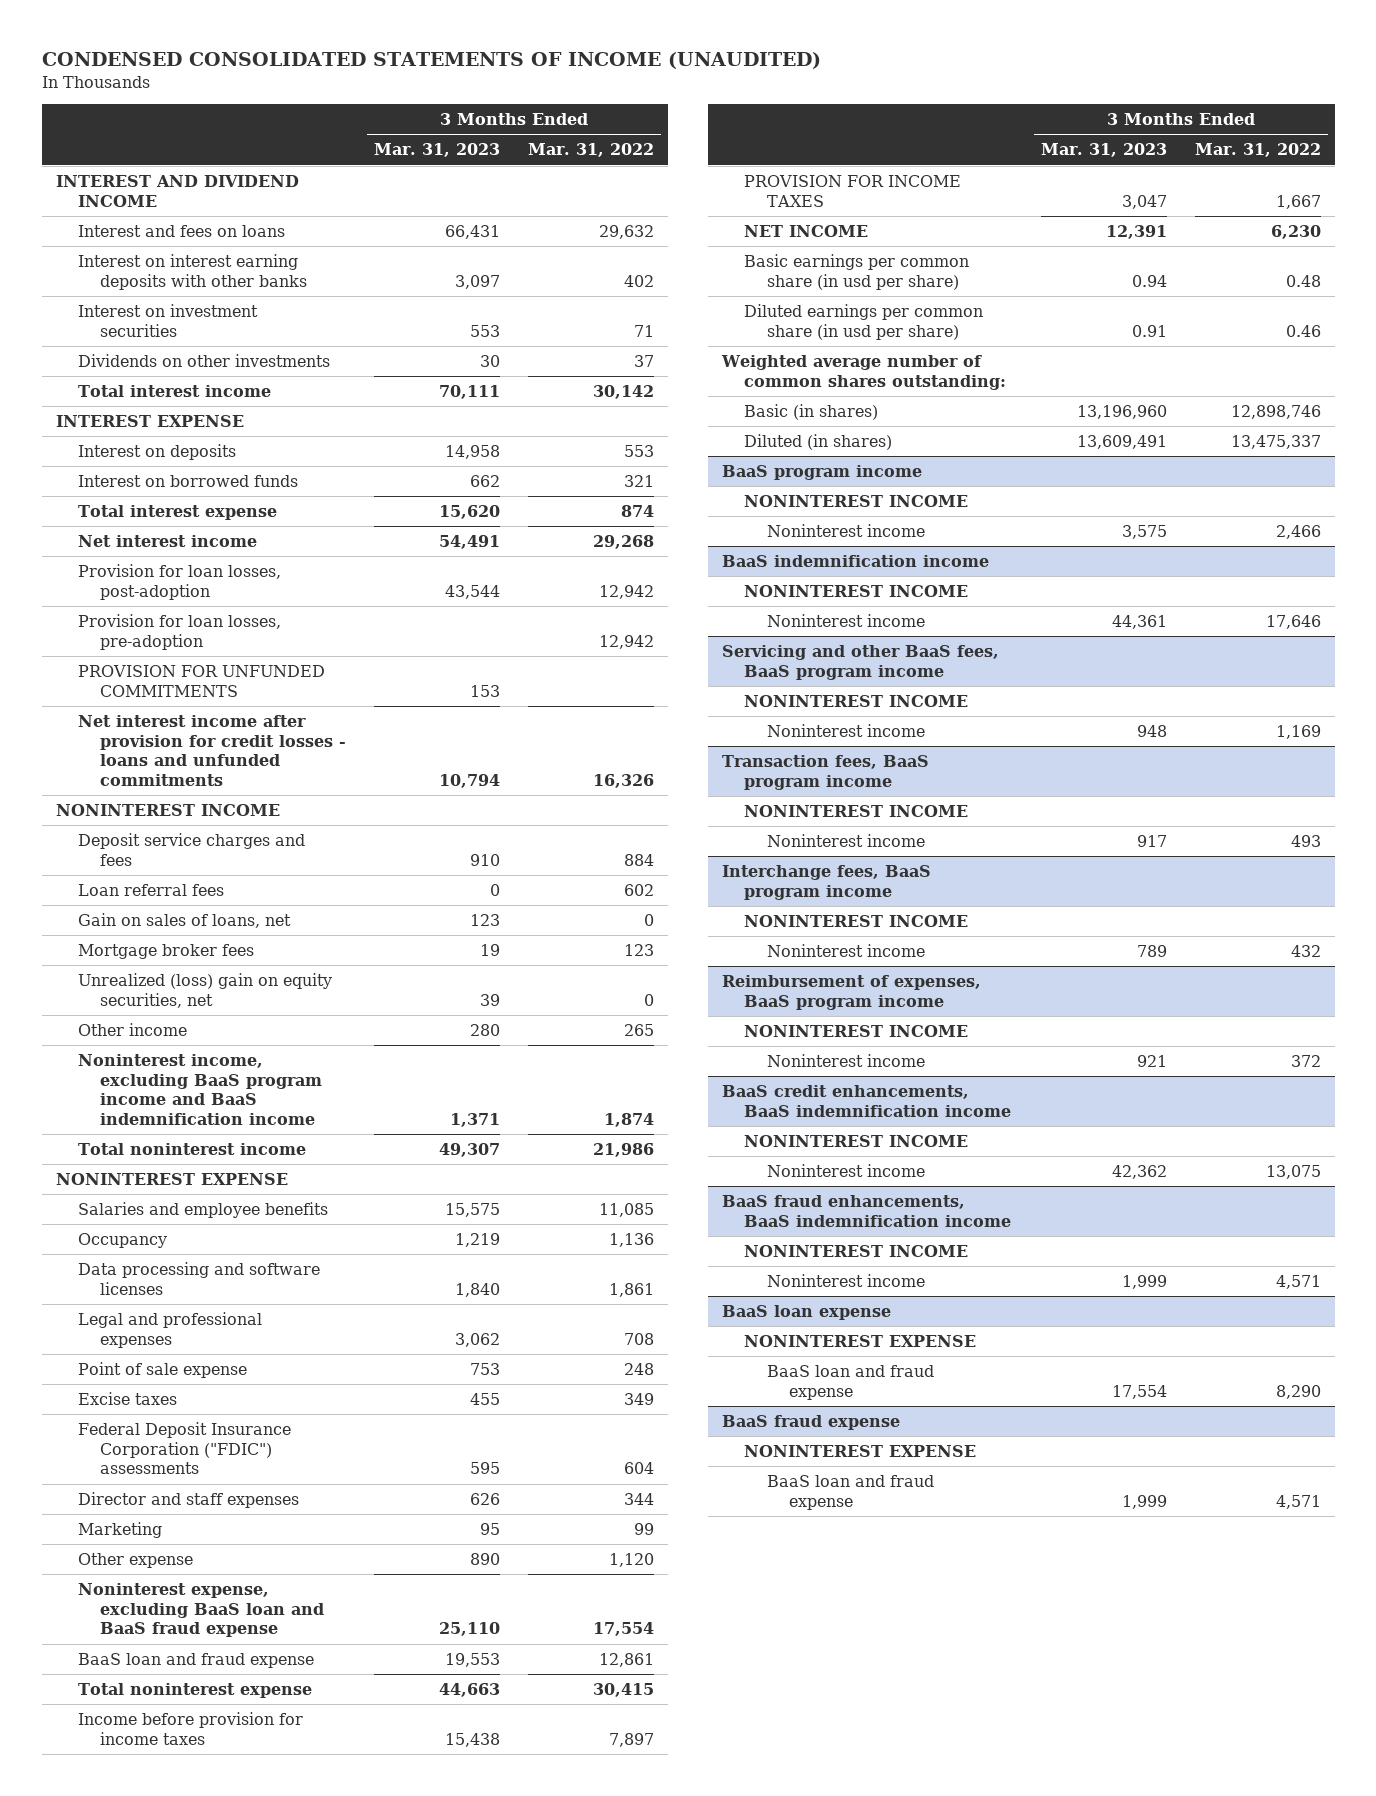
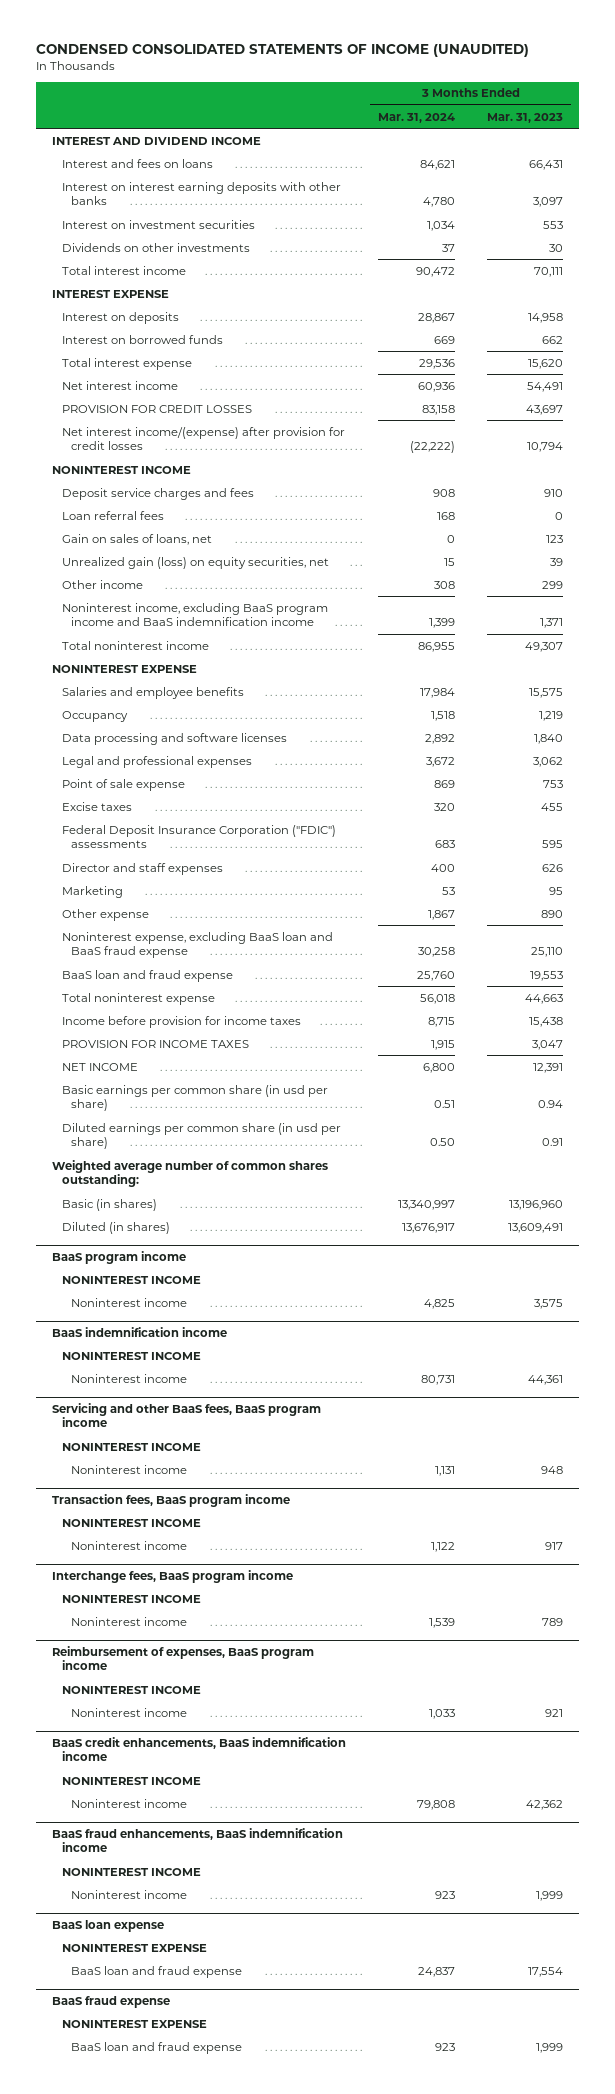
[528,143,655,158] Mar. 31, 2022 -> none
none -> [378,112,456,123] Mar. 31, 2024
[77,563,281,600] Provision for loan losses, post-adoption -> none
[77,613,281,650] Provision for loan losses, pre-adoption -> none
[77,664,325,697] PROVISION FOR UNFUNDED COMMITMENTS -> none
none -> [61,404,252,413] PROVISION FOR CREDIT LOSSES
[77,714,347,787] Net interest income after provision for credit losses - loans and unfunded commitments -> [61,426,345,451] Net interest income/(expense) after provision for credit losses
[77,943,254,959] Mortgage broker fees -> none
[77,972,332,1008] Unrealized (loss) gain on equity securities, net -> [61,556,329,569] Unrealized gain (loss) on equity securities, net
[470,1023,501,1036] 280 -> [542,580,564,589] 299

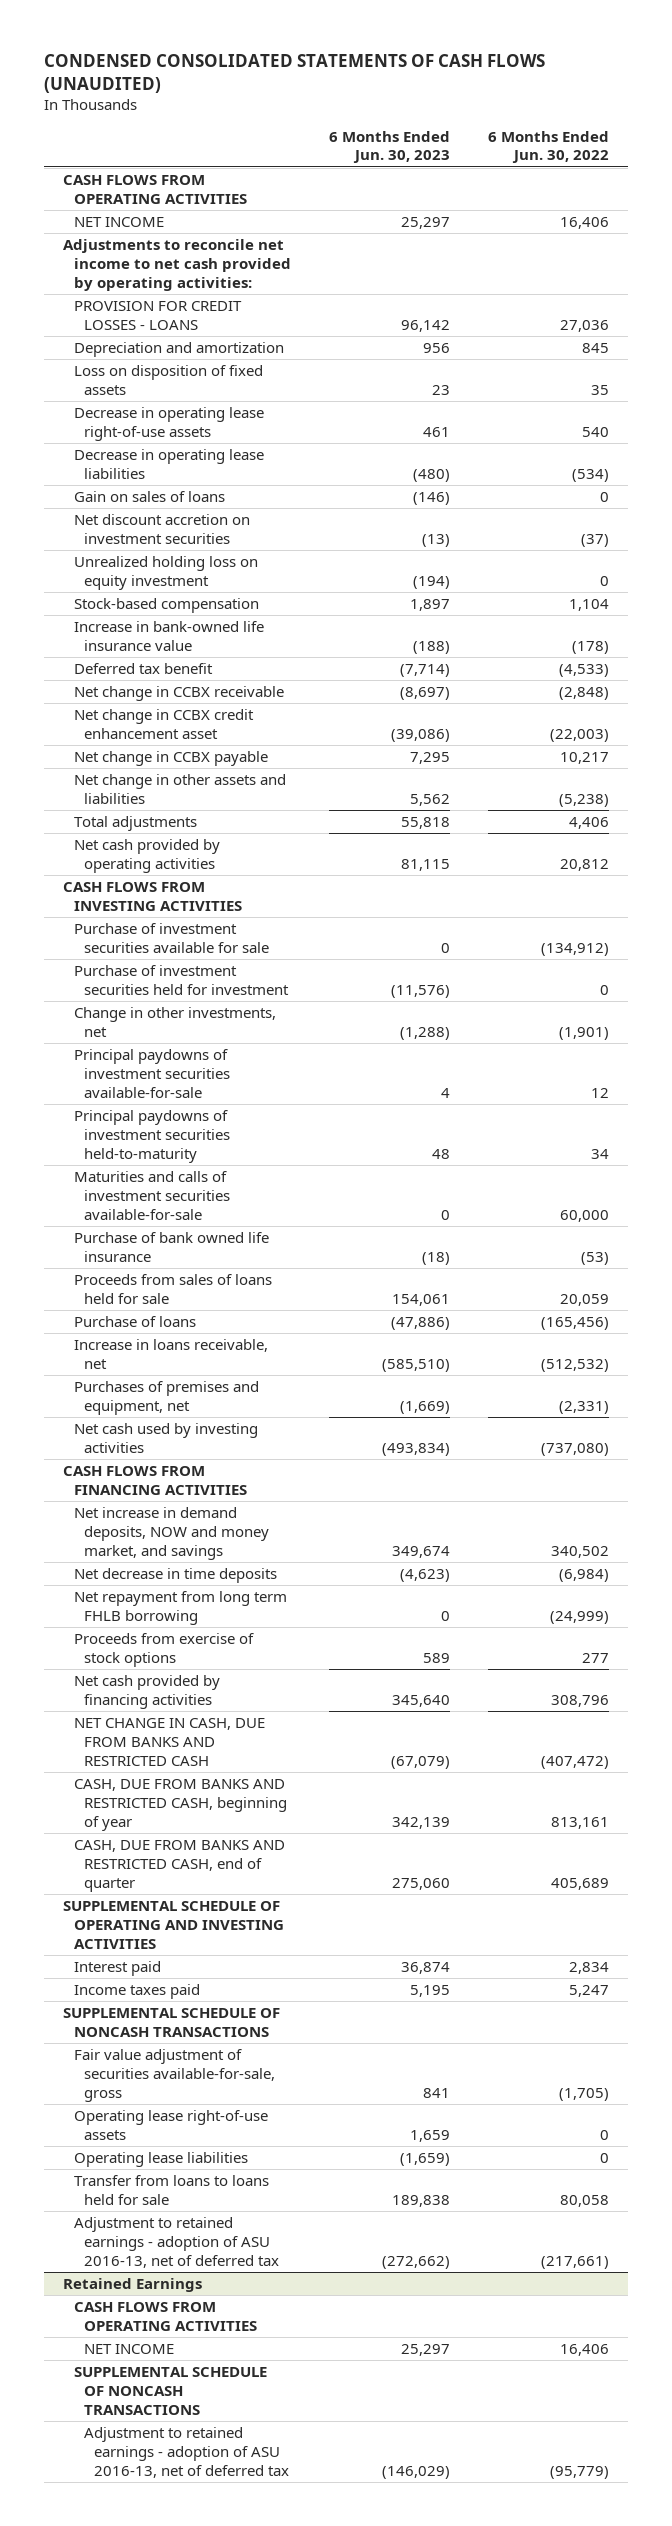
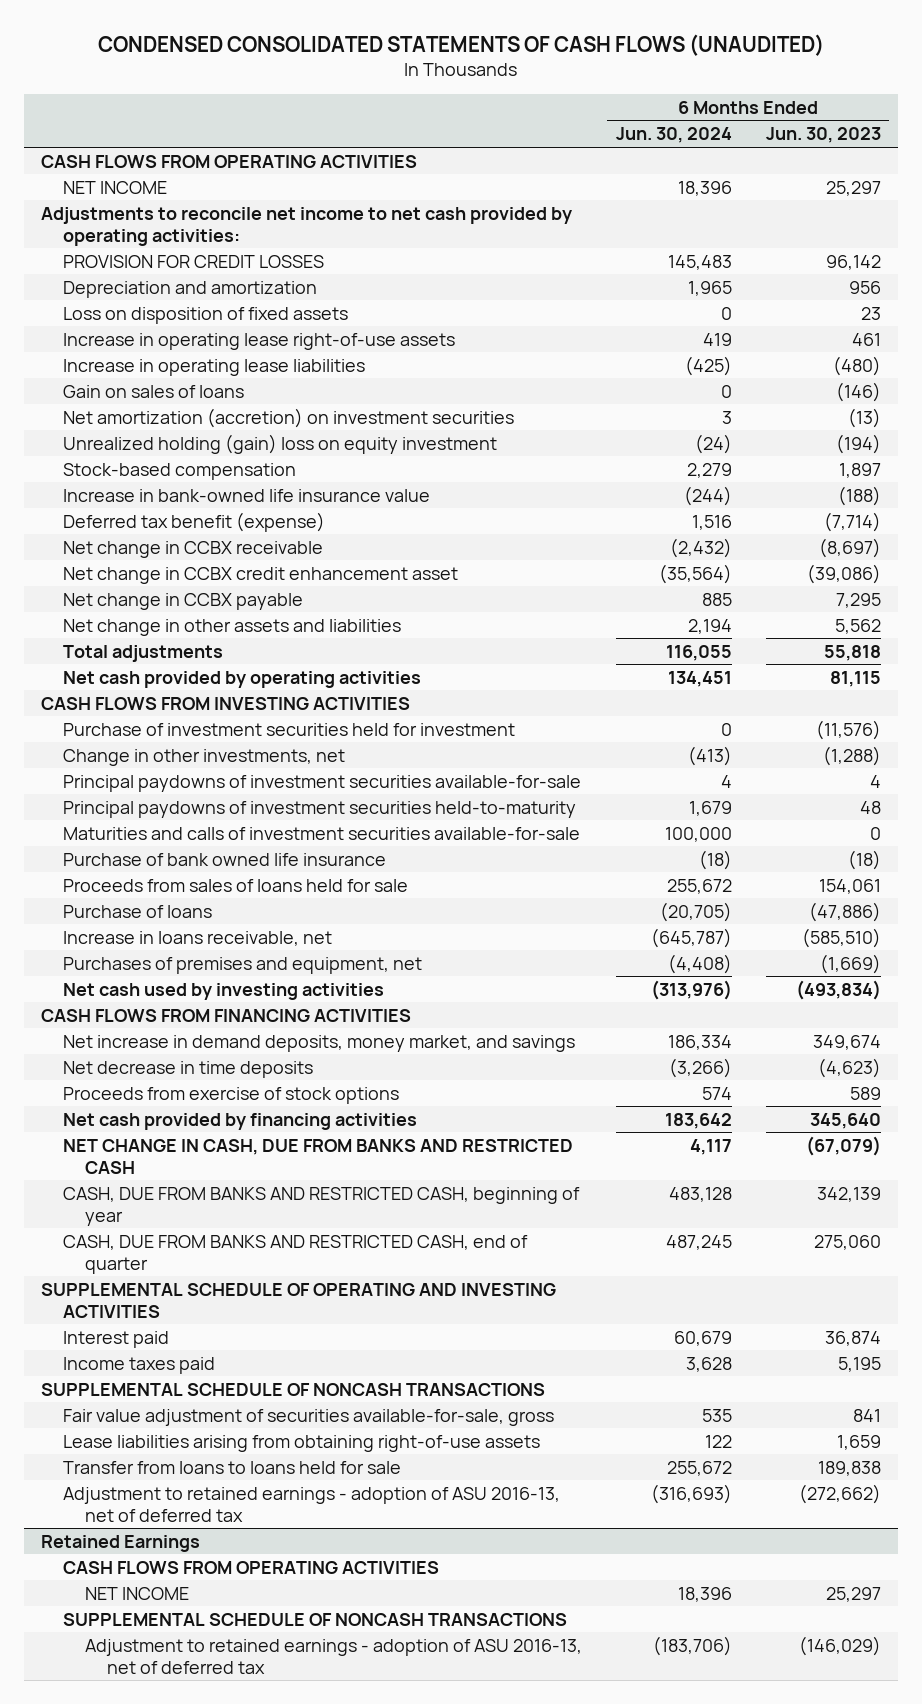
[487,130,609,164] 6 Months Ended Jun. 30, 2022 -> none
none -> [615,127,732,144] Jun. 30, 2024
[73,301,242,330] PROVISION FOR CREDIT LOSSES - LOANS -> [62,254,324,268] PROVISION FOR CREDIT LOSSES
[73,407,264,441] Decrease in operating lease right-of-use assets -> [62,332,455,350] Increase in operating lease right-of-use assets
[73,449,264,479] Decrease in operating lease liabilities -> [62,358,365,376] Increase in operating lease liabilities
[73,514,250,544] Net discount accretion on investment securities -> [62,407,514,428] Net amortization (accretion) on investment securities
[73,556,258,590] Unrealized holding loss on equity investment -> [62,433,497,454] Unrealized holding (gain) loss on equity investment
[73,663,213,675] Deferred tax benefit -> [62,511,325,532] Deferred tax benefit (expense)
[73,923,269,953] Purchase of investment securities available for sale -> none
[73,1507,269,1560] Net increase in demand deposits, NOW and money market, and savings -> [62,1034,575,1052] Net increase in demand deposits, money market, and savings
[73,1591,287,1625] Net repayment from long term FHLB borrowing -> none
[73,2110,268,2140] Operating lease right-of-use assets -> none
[73,2152,248,2168] Operating lease liabilities -> [62,1434,540,1452] Lease liabilities arising from obtaining right-of-use assets
[399,2153,450,2167] (1,659) -> [836,1434,881,1450] 1,659

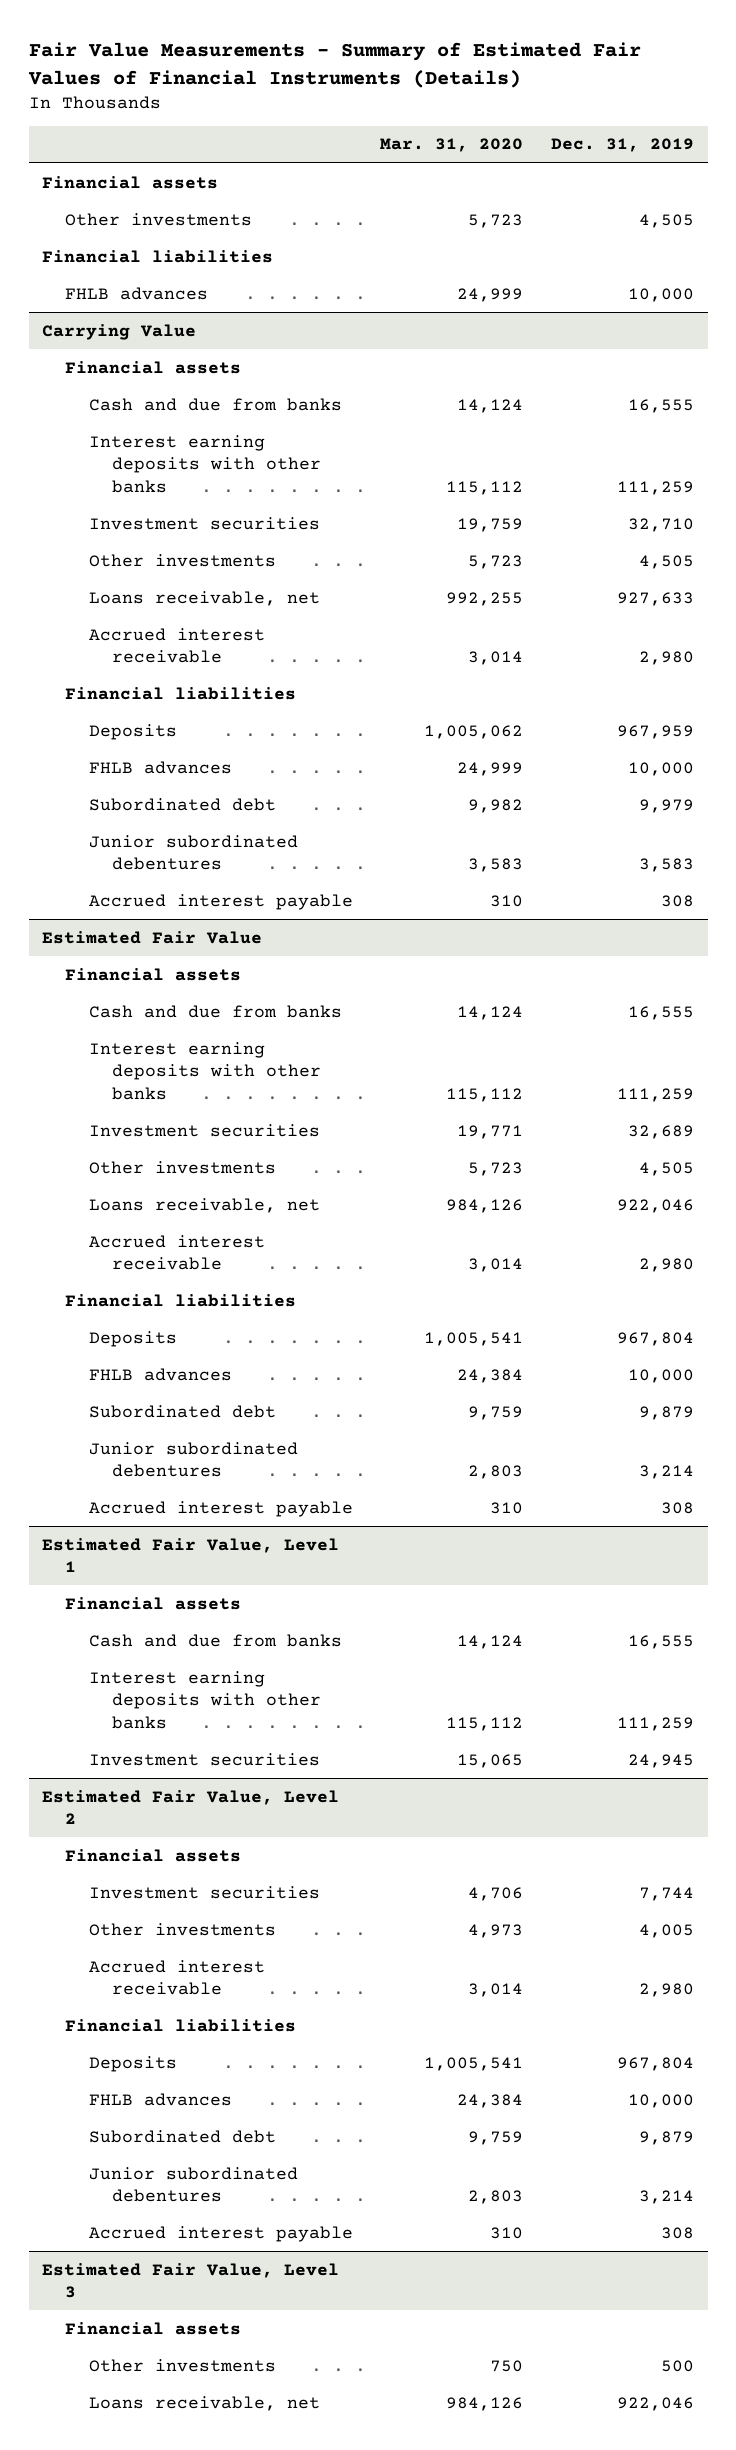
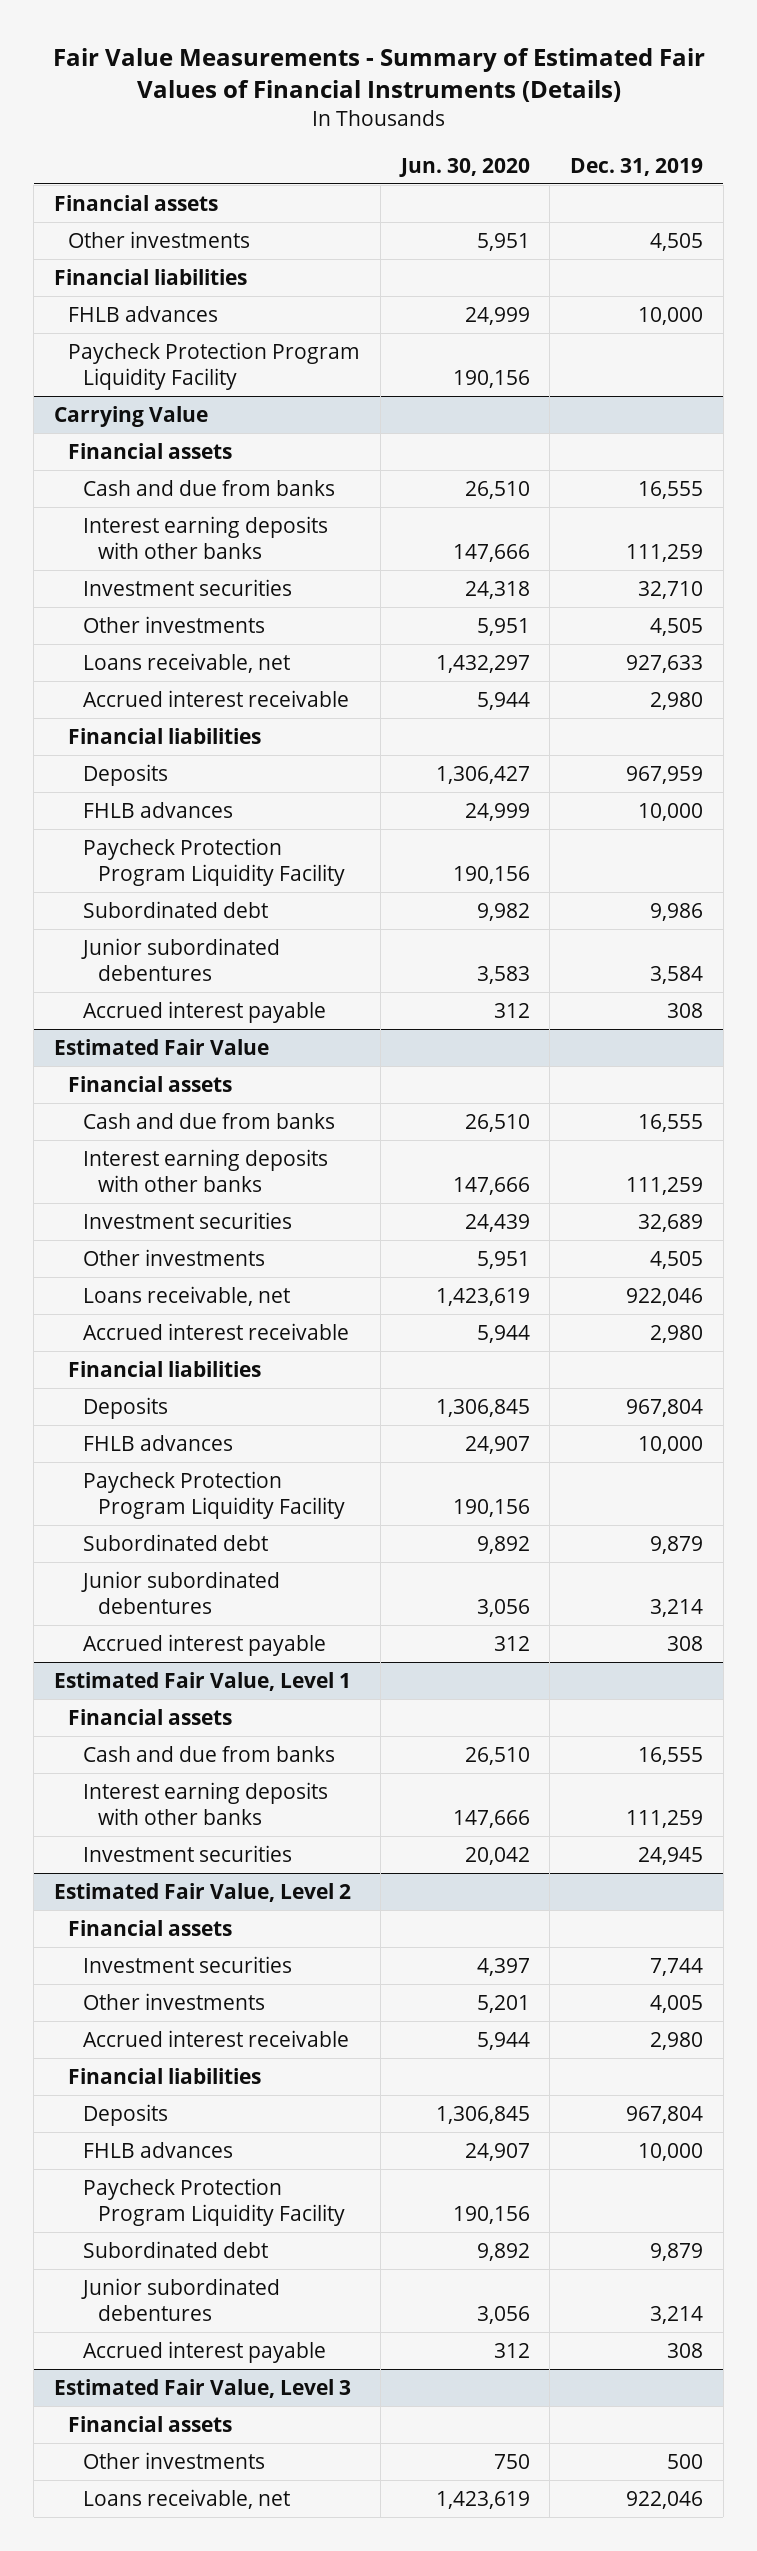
[380,138,524,153] Mar. 31, 2020 -> none
none -> [398,157,530,177] Jun. 30, 2020
none -> [68,341,361,390] Paycheck Protection Program Liquidity Facility
none -> [82,837,345,886] Paycheck Protection Program Liquidity Facility
[638,798,694,813] 9,979 -> [650,902,704,921] 9,986
[638,858,694,873] 3,583 -> [650,965,704,984] 3,584
none -> [82,1470,345,1519] Paycheck Protection Program Liquidity Facility
none -> [82,2177,345,2226] Paycheck Protection Program Liquidity Facility

